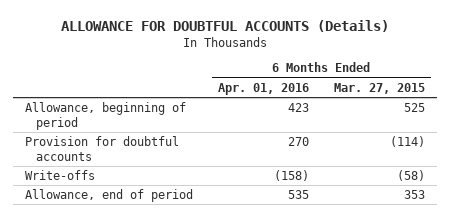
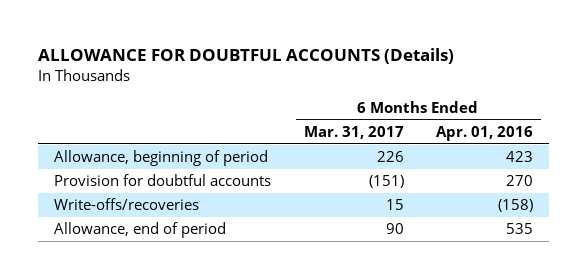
[333,82,425,94] Mar. 27, 2015 -> none
none -> [303,126,404,140] Mar. 31, 2017
[25,169,96,180] Write-offs -> [54,198,200,211] Write-offs/recoveries

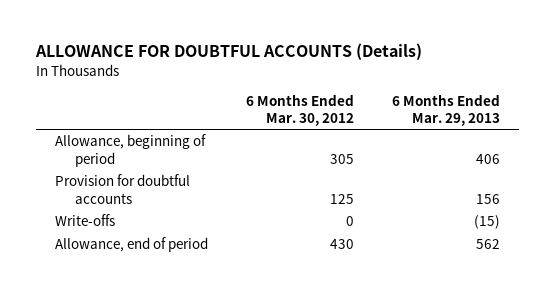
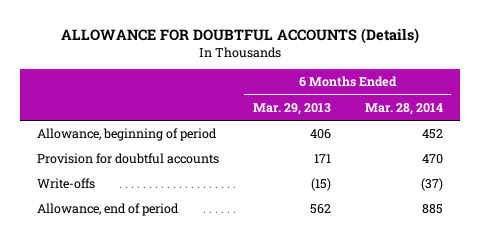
[245,93,354,127] 6 Months Ended Mar. 30, 2012 -> none
none -> [364,102,443,115] Mar. 28, 2014
[475,193,500,204] 156 -> [313,154,331,164] 171

